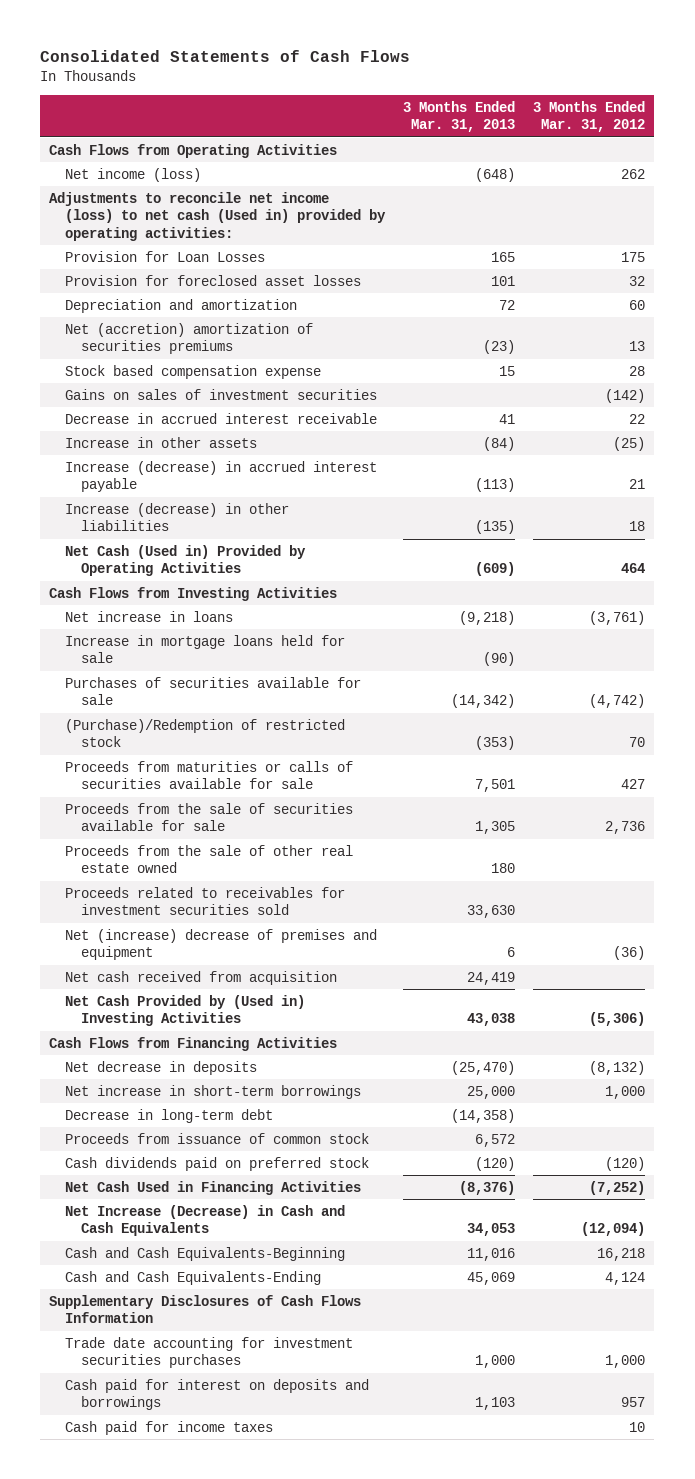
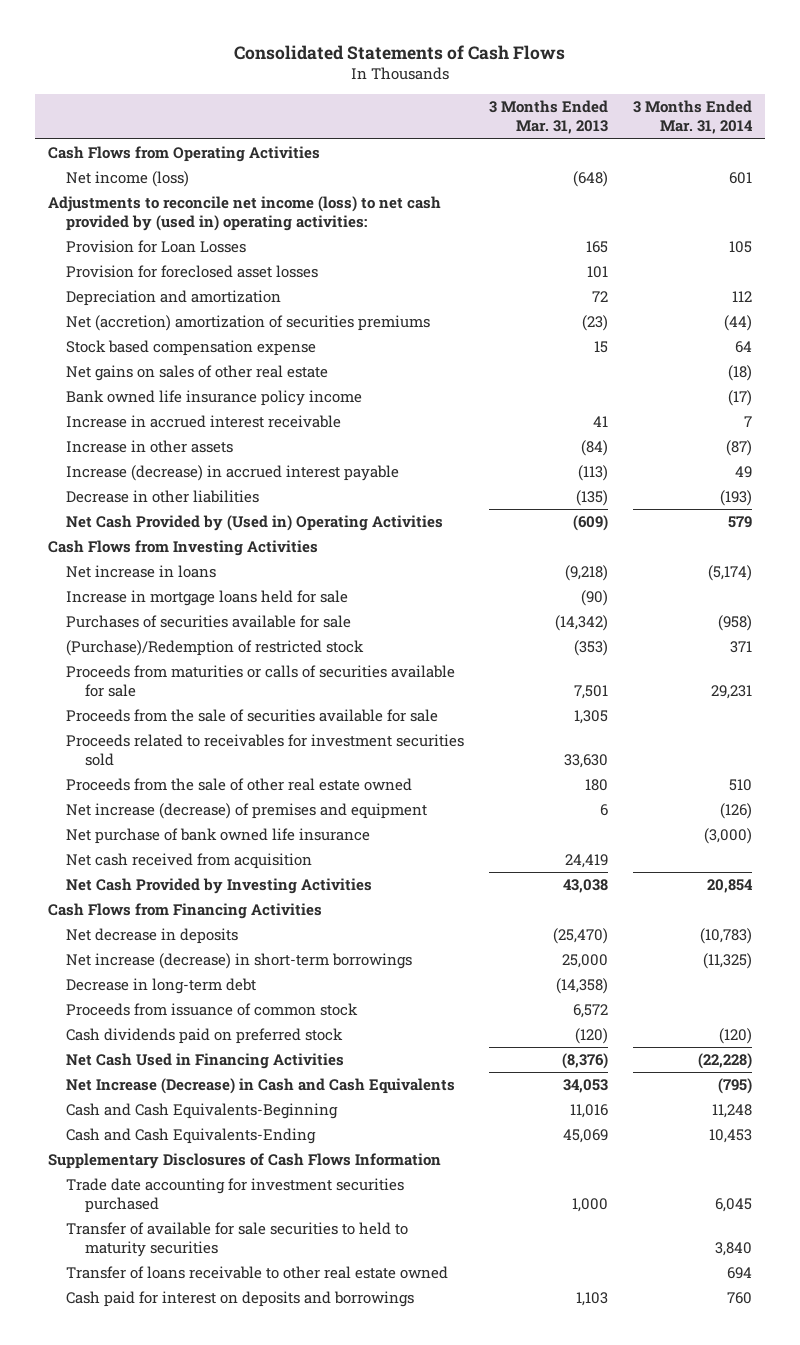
[533,100,646,133] 3 Months Ended Mar. 31, 2012 -> none
none -> [633,100,754,135] 3 Months Ended Mar. 31, 2014
[49,191,387,241] Adjustments to reconcile net income (loss) to net cash (Used in) provided by operating activities: -> [47,195,441,232] Adjustments to reconcile net income (loss) to net cash provided by (used in) operating activities:
[65,388,378,400] Gains on sales of investment securities -> none
none -> [66,364,329,381] Net gains on sales of other real estate
none -> [66,389,363,406] Bank owned life insurance policy income
[65,412,378,424] Decrease in accrued interest receivable -> [66,414,342,428] Increase in accrued interest receivable
[65,502,290,532] Increase (decrease) in other liabilities -> [66,489,260,503] Decrease in other liabilities
[65,544,307,577] Net Cash (Used in) Provided by Operating Activities -> [66,514,444,531] Net Cash Provided by (Used in) Operating Activities
[65,844,354,874] Proceeds from the sale of other real estate owned -> [66,777,413,791] Proceeds from the sale of other real estate owned
[65,928,378,961] Net (increase) decrease of premises and equipment -> [66,802,428,819] Net increase (decrease) of premises and equipment
none -> [66,827,371,844] Net purchase of bank owned life insurance
[65,994,306,1027] Net Cash Provided by (Used in) Investing Activities -> [66,877,373,894] Net Cash Provided by Investing Activities
[65,1084,362,1099] Net increase in short-term borrowings -> [66,952,413,969] Net increase (decrease) in short-term borrowings
[65,1336,354,1369] Trade date accounting for investment securities purchases -> [66,1177,405,1214] Trade date accounting for investment securities purchased
none -> [66,1221,409,1258] Transfer of available for sale securities to held to maturity securities
none -> [66,1265,449,1279] Transfer of loans receivable to other real estate owned
[65,1420,274,1435] Cash paid for income taxes -> none

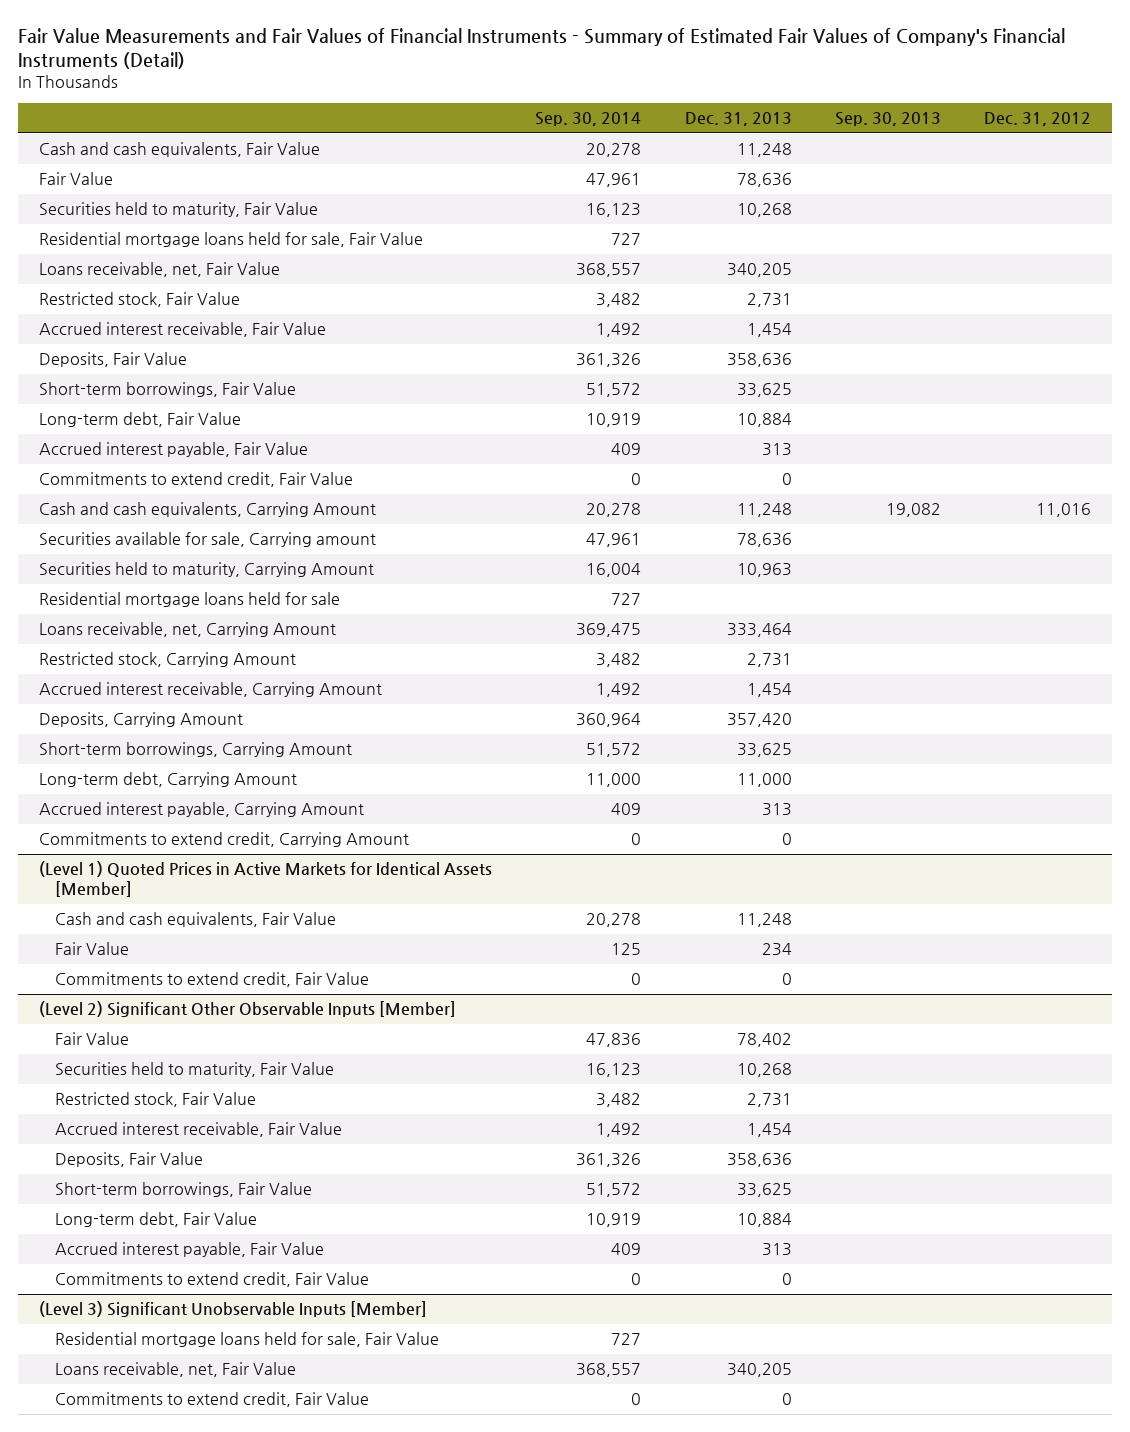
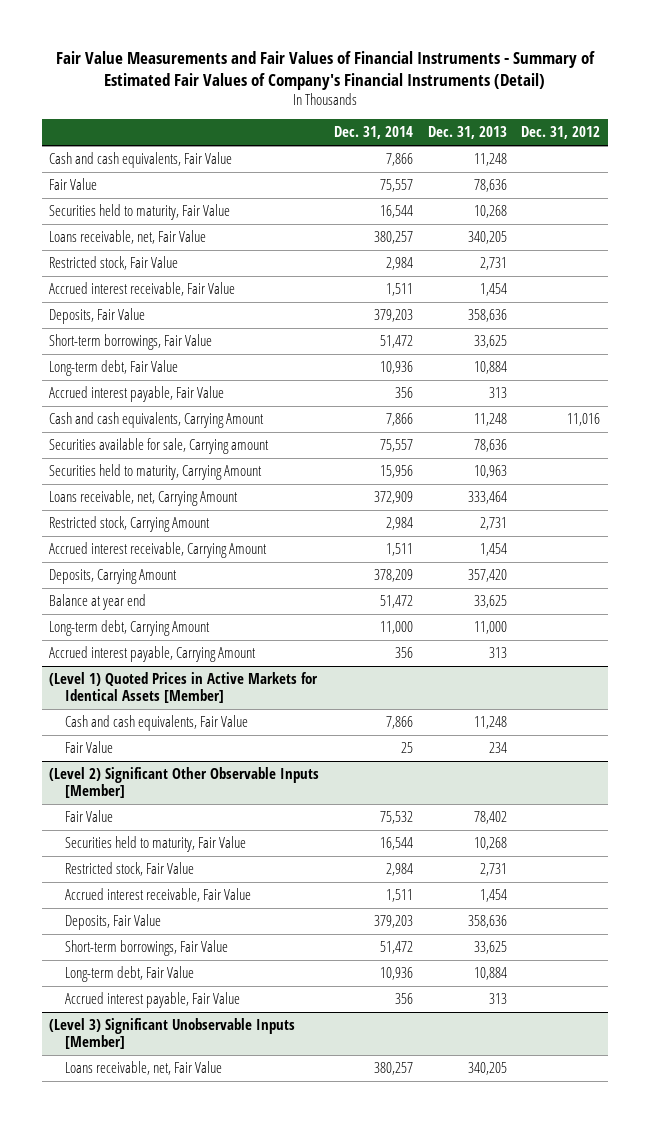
[535,112,642,127] Sep. 30, 2014 -> none
[834,112,941,127] Sep. 30, 2013 -> none
none -> [333,126,413,140] Dec. 31, 2014
[39,232,424,248] Residential mortgage loans held for sale, Fair Value -> none
[39,472,354,488] Commitments to extend credit, Fair Value -> none
[39,592,341,608] Residential mortgage loans held for sale -> none
[39,742,353,758] Short-term borrowings, Carrying Amount -> [48,593,146,610] Balance at year end
[39,832,410,848] Commitments to extend credit, Carrying Amount -> none
[55,972,370,988] Commitments to extend credit, Fair Value -> none
[55,1272,370,1288] Commitments to extend credit, Fair Value -> none
[55,1332,440,1348] Residential mortgage loans held for sale, Fair Value -> none
[55,1392,370,1408] Commitments to extend credit, Fair Value -> none

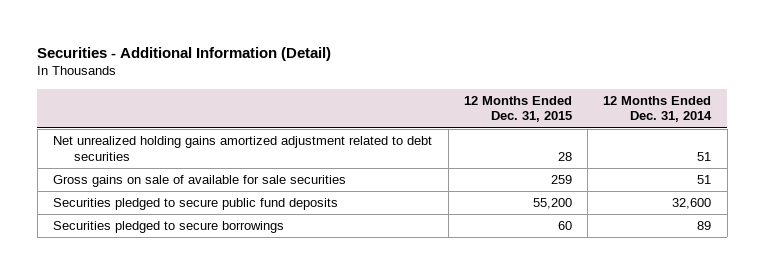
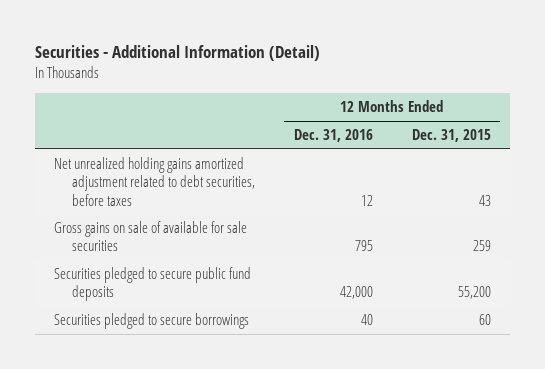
[603,95,713,123] 12 Months Ended Dec. 31, 2014 -> none
none -> [293,129,373,143] Dec. 31, 2016
[53,136,433,161] Net unrealized holding gains amortized adjustment related to debt securities -> [54,157,255,206] Net unrealized holding gains amortized adjustment related to debt securities, before taxes
[557,151,572,161] 28 -> [478,194,491,206] 43

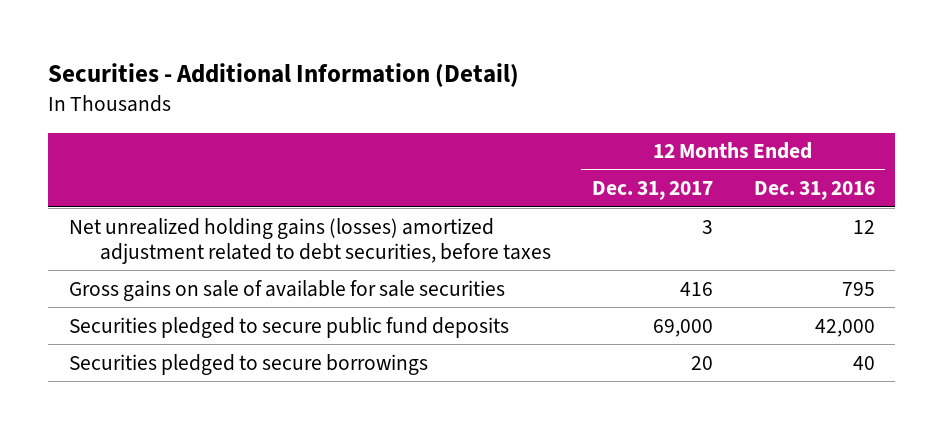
[411,129,491,143] Dec. 31, 2015 -> none
none -> [591,181,713,201] Dec. 31, 2017
[54,157,255,206] Net unrealized holding gains amortized adjustment related to debt securities, before taxes -> [68,217,551,264] Net unrealized holding gains (losses) amortized adjustment related to debt securities, before taxes

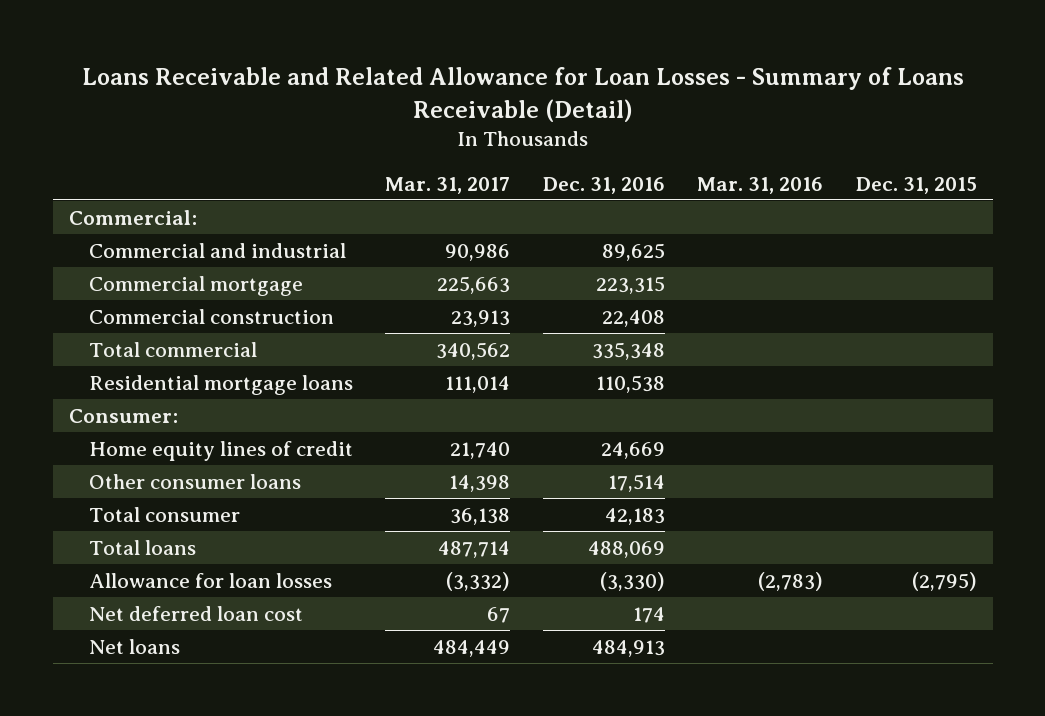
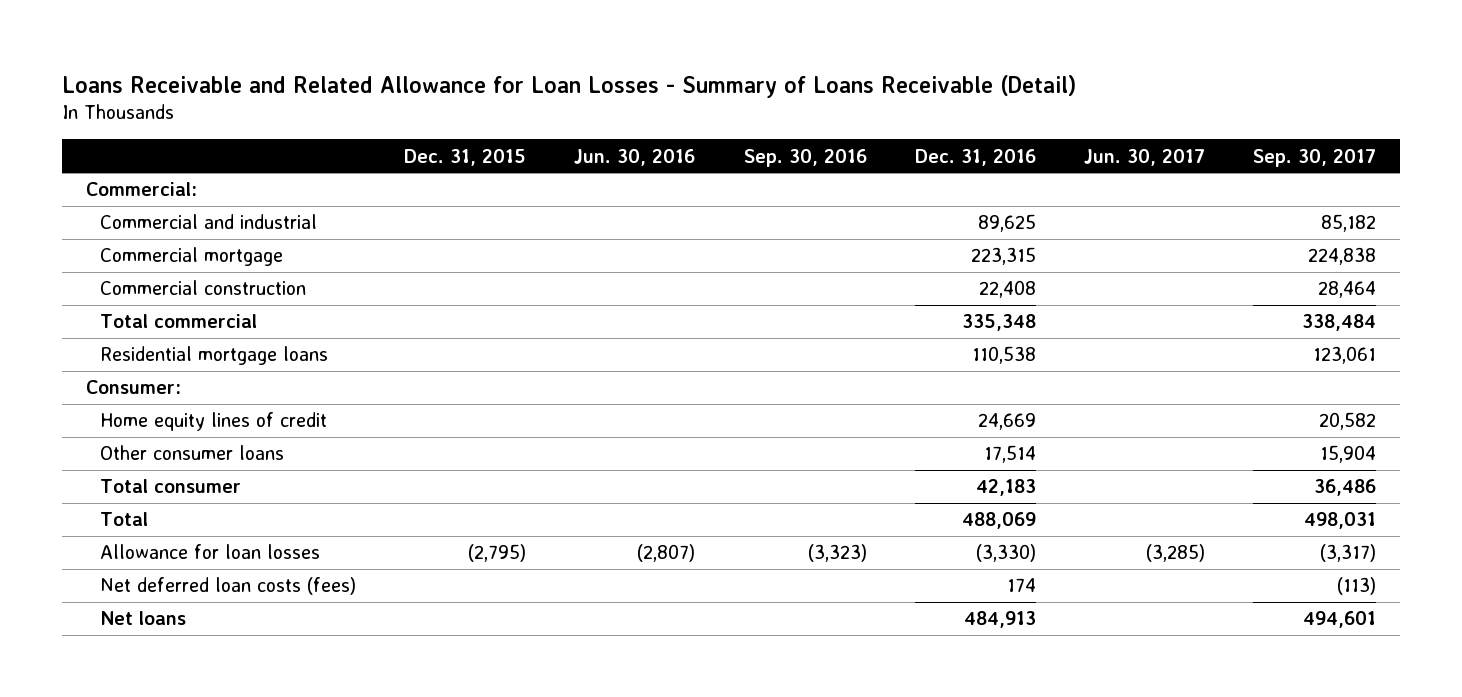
[385,176,511,194] Mar. 31, 2017 -> none
[697,176,824,194] Mar. 31, 2016 -> none
none -> [574,148,696,166] Jun. 30, 2016
none -> [743,148,867,167] Sep. 30, 2016
none -> [1083,148,1205,166] Jun. 30, 2017
none -> [1253,148,1377,167] Sep. 30, 2017
[88,539,196,555] Total loans -> [99,512,148,527] Total
[88,605,303,621] Net deferred loan cost -> [99,577,356,596] Net deferred loan costs (fees)

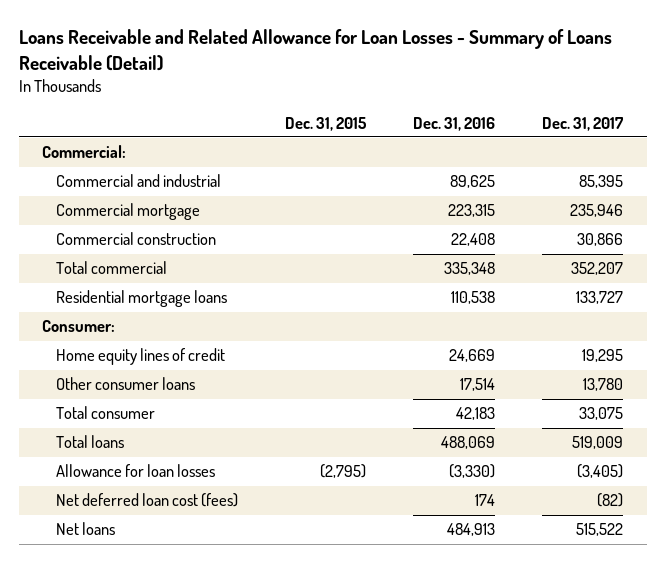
[574,148,696,166] Jun. 30, 2016 -> none
[743,148,867,167] Sep. 30, 2016 -> none
[1083,148,1205,166] Jun. 30, 2017 -> none
[1253,148,1377,167] Sep. 30, 2017 -> none
none -> [542,116,625,131] Dec. 31, 2017
[99,512,148,527] Total -> [56,435,125,449] Total loans
[99,577,356,596] Net deferred loan costs (fees) -> [56,493,239,508] Net deferred loan cost (fees)

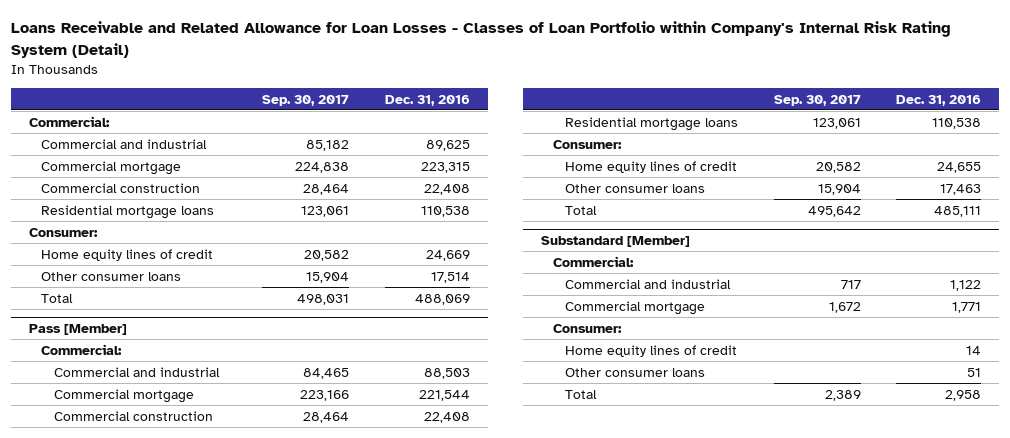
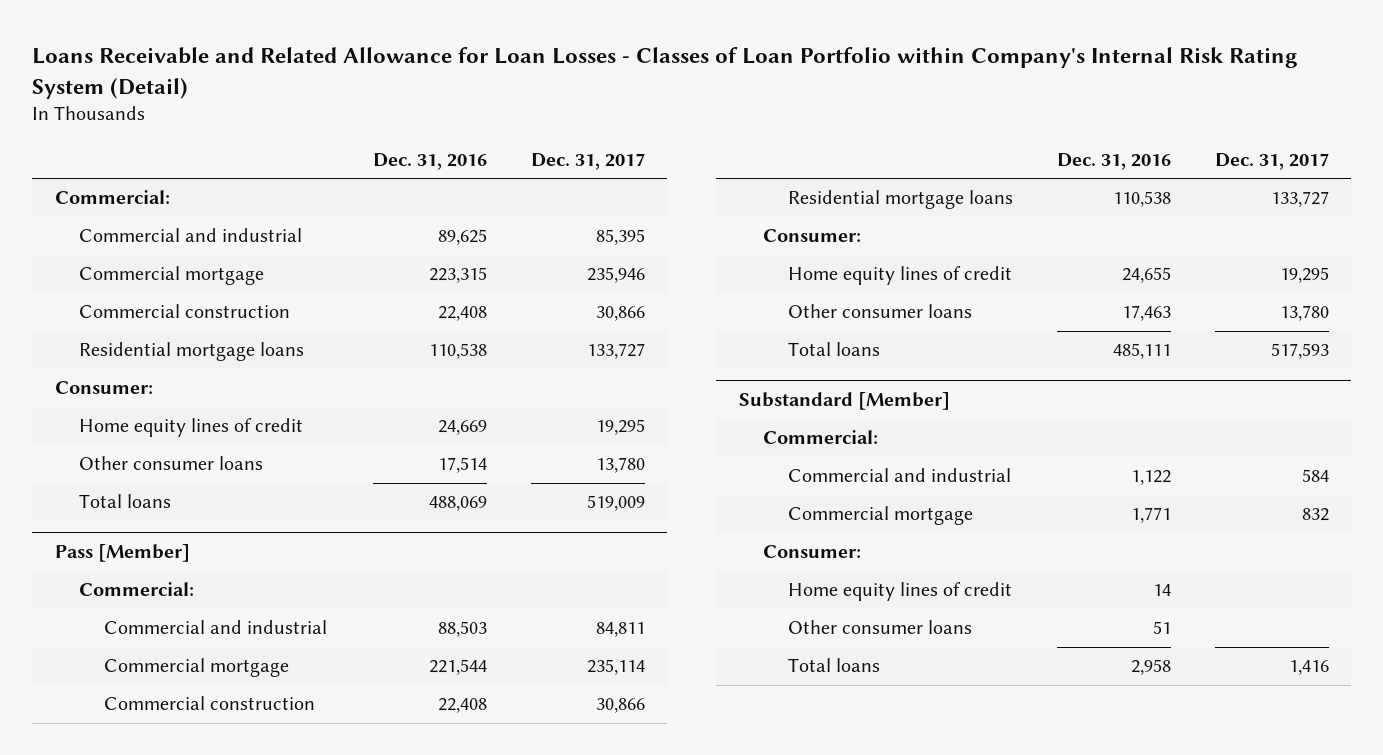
[262,94,350,106] Sep. 30, 2017 -> none
none -> [530,152,645,170] Dec. 31, 2017
[41,293,74,303] Total -> [79,494,172,509] Total loans
[565,205,598,215] Total -> [787,342,880,357] Total loans
[565,389,598,399] Total -> [787,658,880,673] Total loans

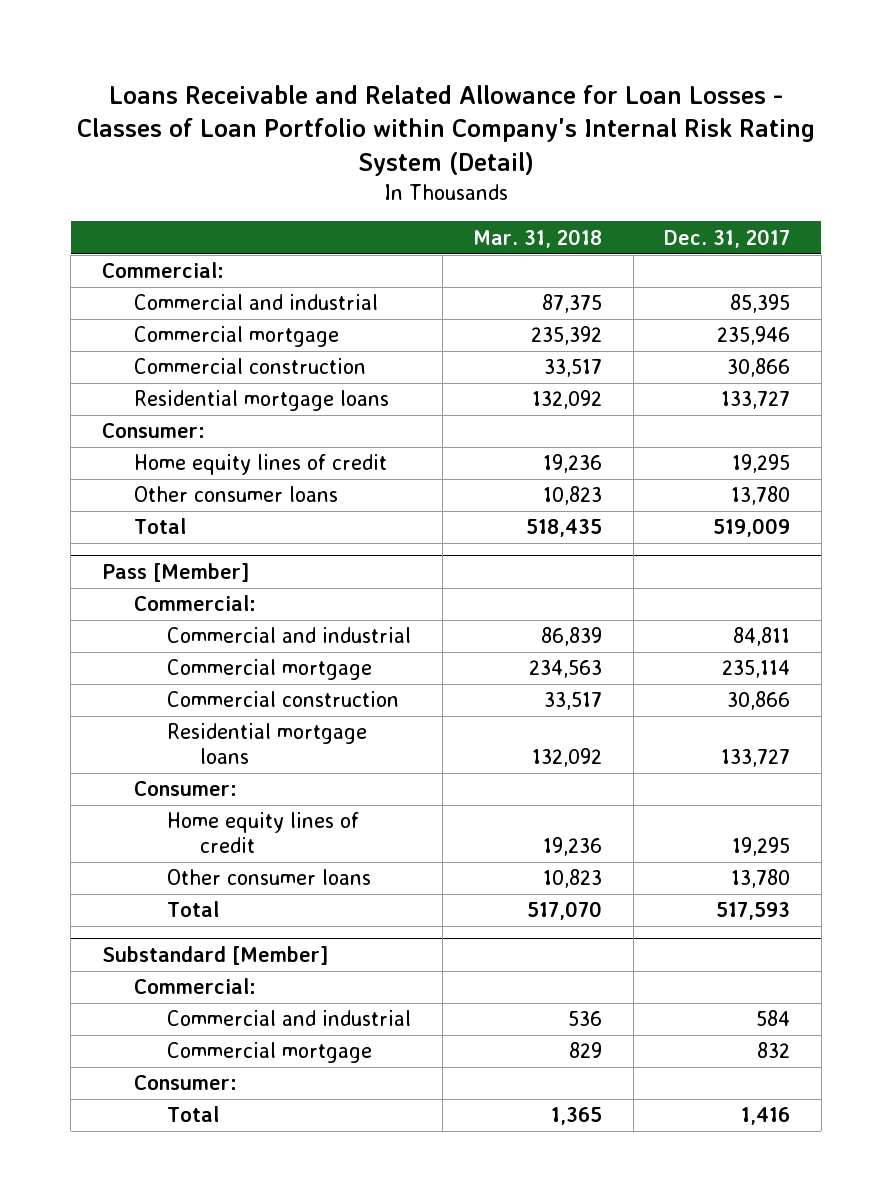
[372,152,487,170] Dec. 31, 2016 -> none
none -> [473,228,603,248] Mar. 31, 2018
[79,494,172,509] Total loans -> [134,518,187,535] Total
[787,342,880,357] Total loans -> [166,901,219,918] Total
[787,582,1012,602] Home equity lines of credit -> none
[787,620,972,635] Other consumer loans -> none
[787,658,880,673] Total loans -> [166,1106,219,1123] Total

